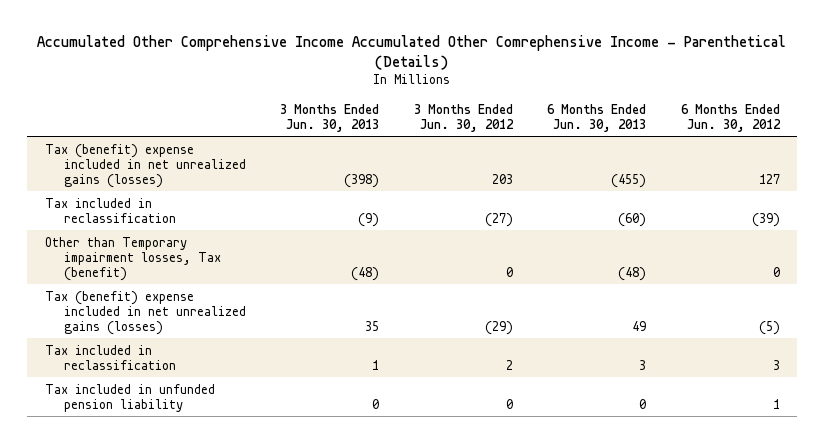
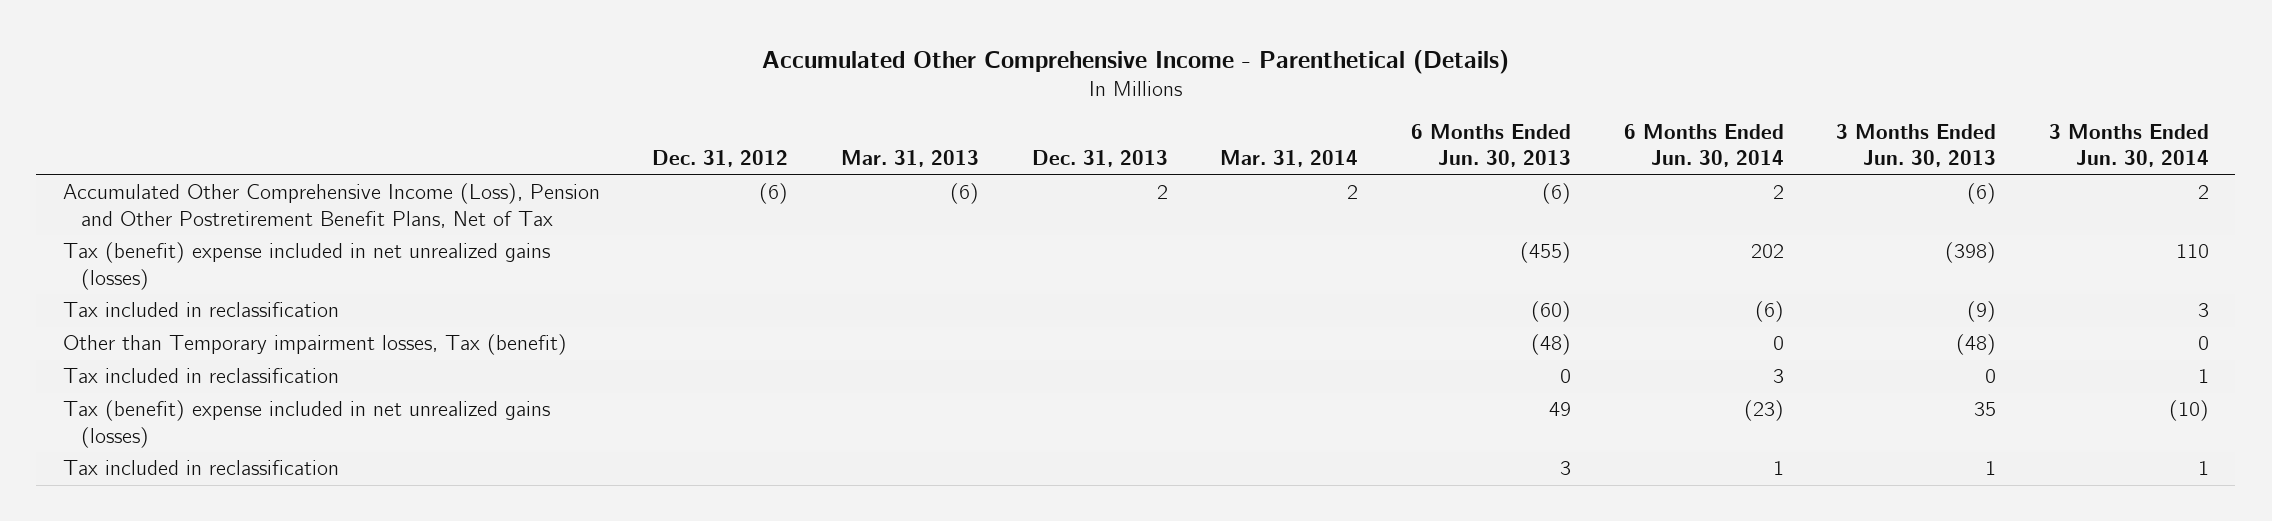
[37,35,787,70] Accumulated Other Comprehensive Income Accumulated Other Comrephensive Income - Parenthetical (Details) -> [761,50,1509,75] Accumulated Other Comprehensive Income - Parenthetical (Details)
[413,103,514,132] 3 Months Ended Jun. 30, 2012 -> none
[680,103,781,132] 6 Months Ended Jun. 30, 2012 -> none
none -> [652,150,789,168] Dec. 31, 2012
none -> [841,150,980,168] Mar. 31, 2013
none -> [1031,150,1168,168] Dec. 31, 2013
none -> [1220,150,1359,168] Mar. 31, 2014
none -> [1623,124,1784,168] 6 Months Ended Jun. 30, 2014
none -> [2048,124,2209,168] 3 Months Ended Jun. 30, 2014
none -> [62,183,600,228] Accumulated Other Comprehensive Income (Loss), Pension and Other Postretirement Benefit Plans, Net of Tax
none -> [62,368,339,384] Tax included in reclassification
[44,383,215,412] Tax included in unfunded pension liability -> none

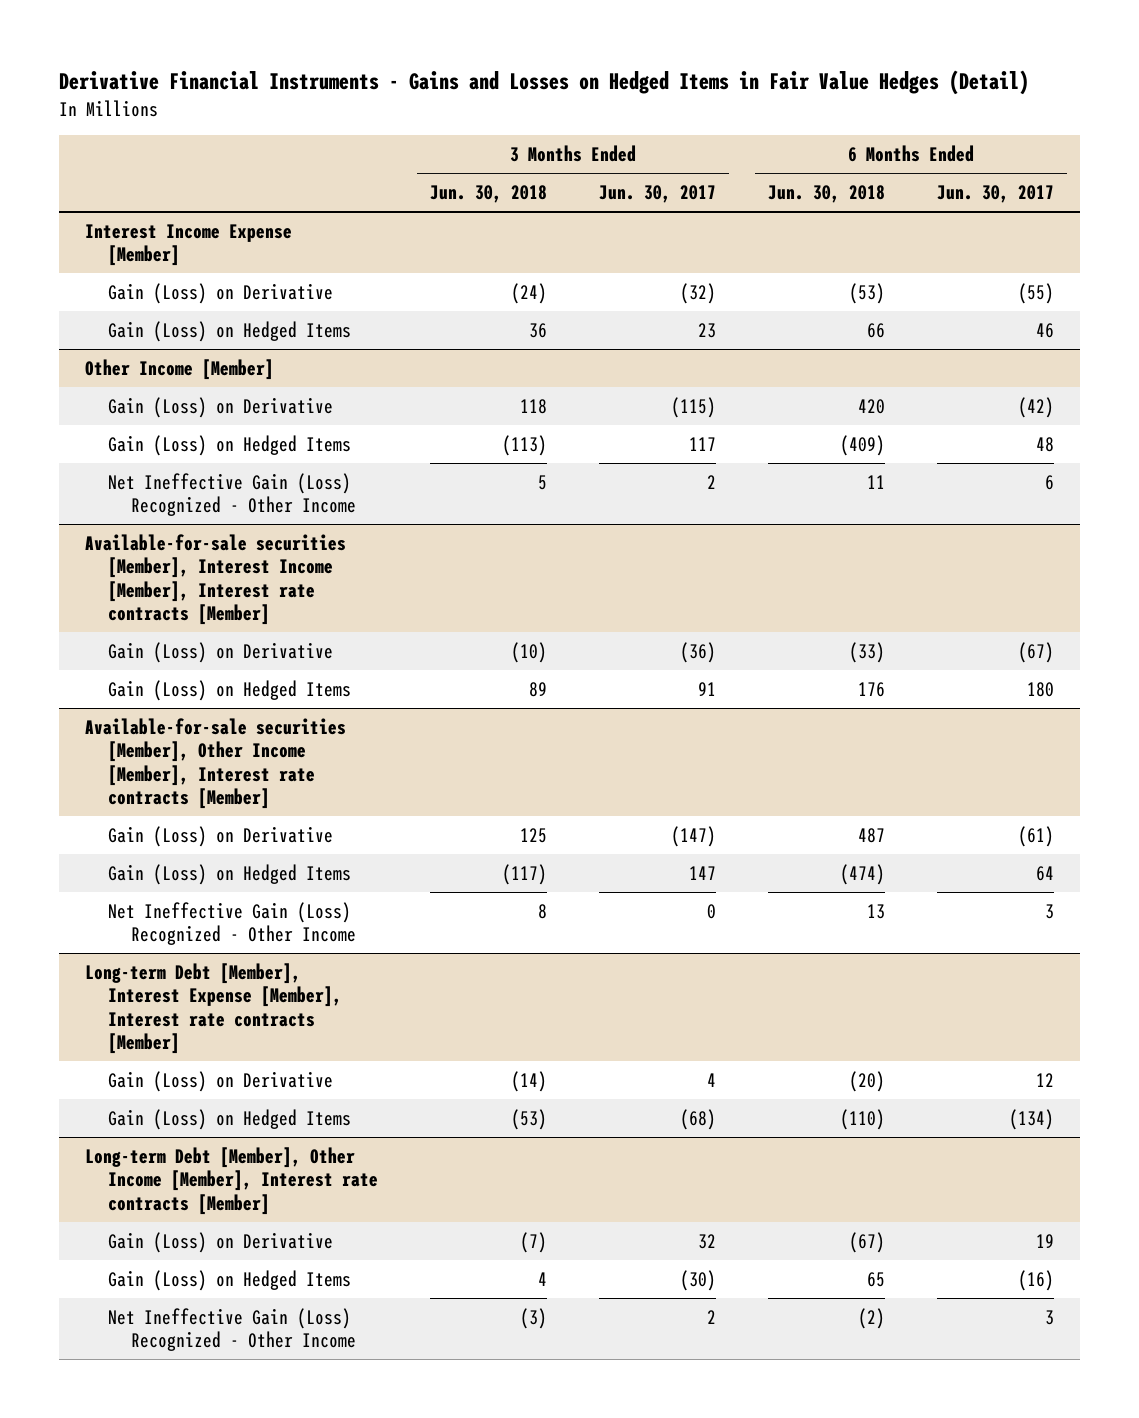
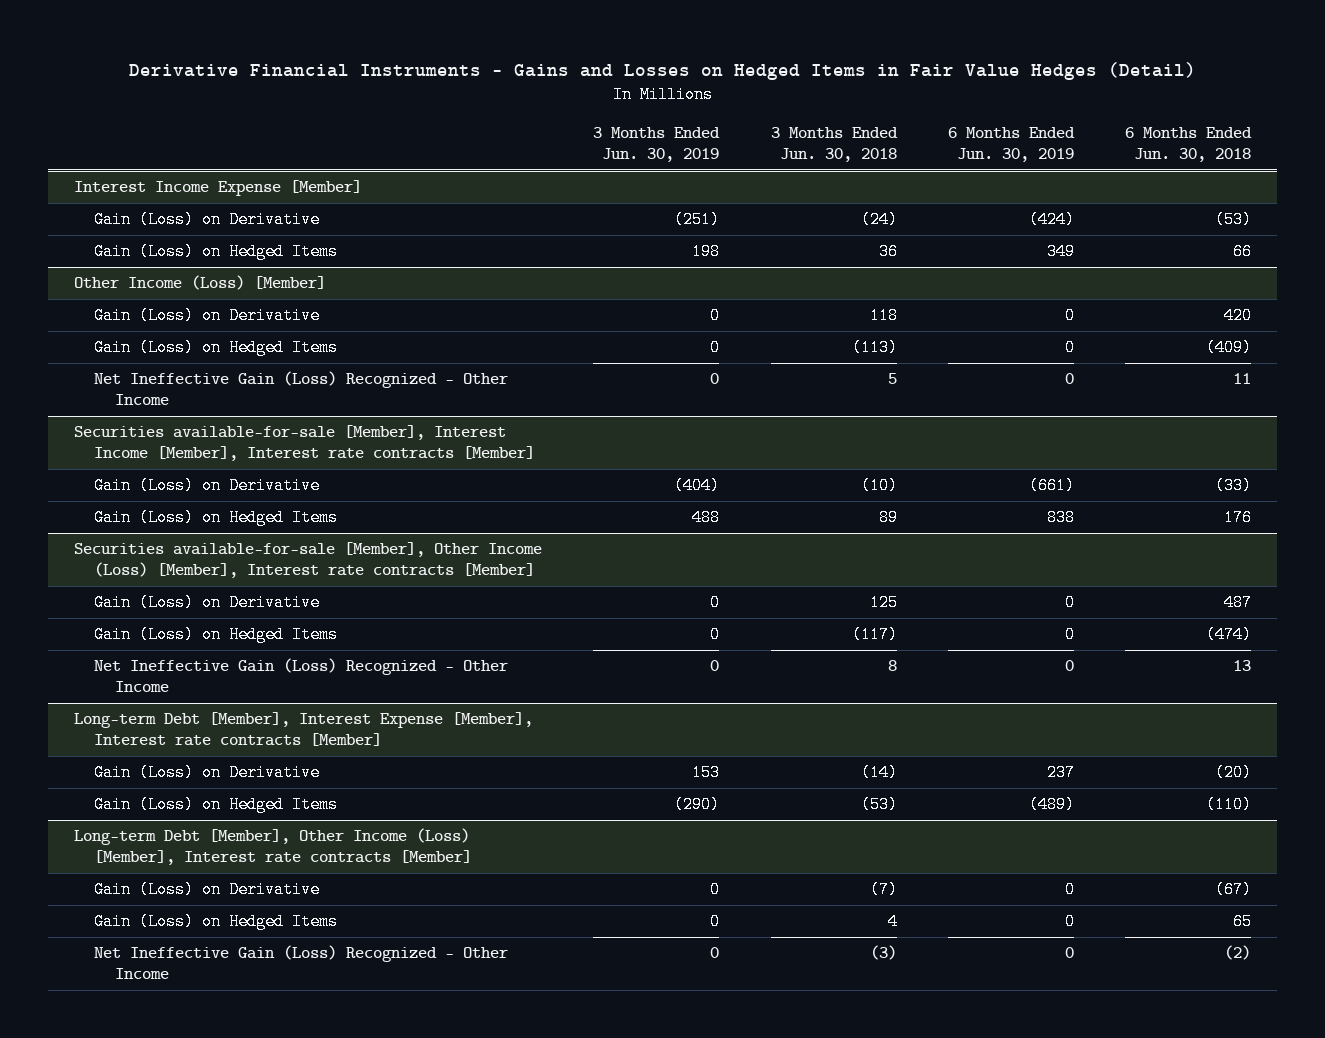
[598,185,716,204] Jun. 30, 2017 -> none
[936,185,1054,204] Jun. 30, 2017 -> none
none -> [593,126,721,162] 3 Months Ended Jun. 30, 2019
none -> [947,126,1075,162] 6 Months Ended Jun. 30, 2019
[84,358,274,380] Other Income [Member] -> [74,275,327,291] Other Income (Loss) [Member]
[84,533,346,626] Available-for-sale securities [Member], Interest Income [Member], Interest rate contracts [Member] -> [74,425,536,462] Securities available-for-sale [Member], Interest Income [Member], Interest rate contracts [Member]
[84,717,346,810] Available-for-sale securities [Member], Other Income [Member], Interest rate contracts [Member] -> [74,542,543,579] Securities available-for-sale [Member], Other Income (Loss) [Member], Interest rate contracts [Member]
[84,1146,379,1215] Long-term Debt [Member], Other Income [Member], Interest rate contracts [Member] -> [74,828,473,866] Long-term Debt [Member], Other Income (Loss) [Member], Interest rate contracts [Member]

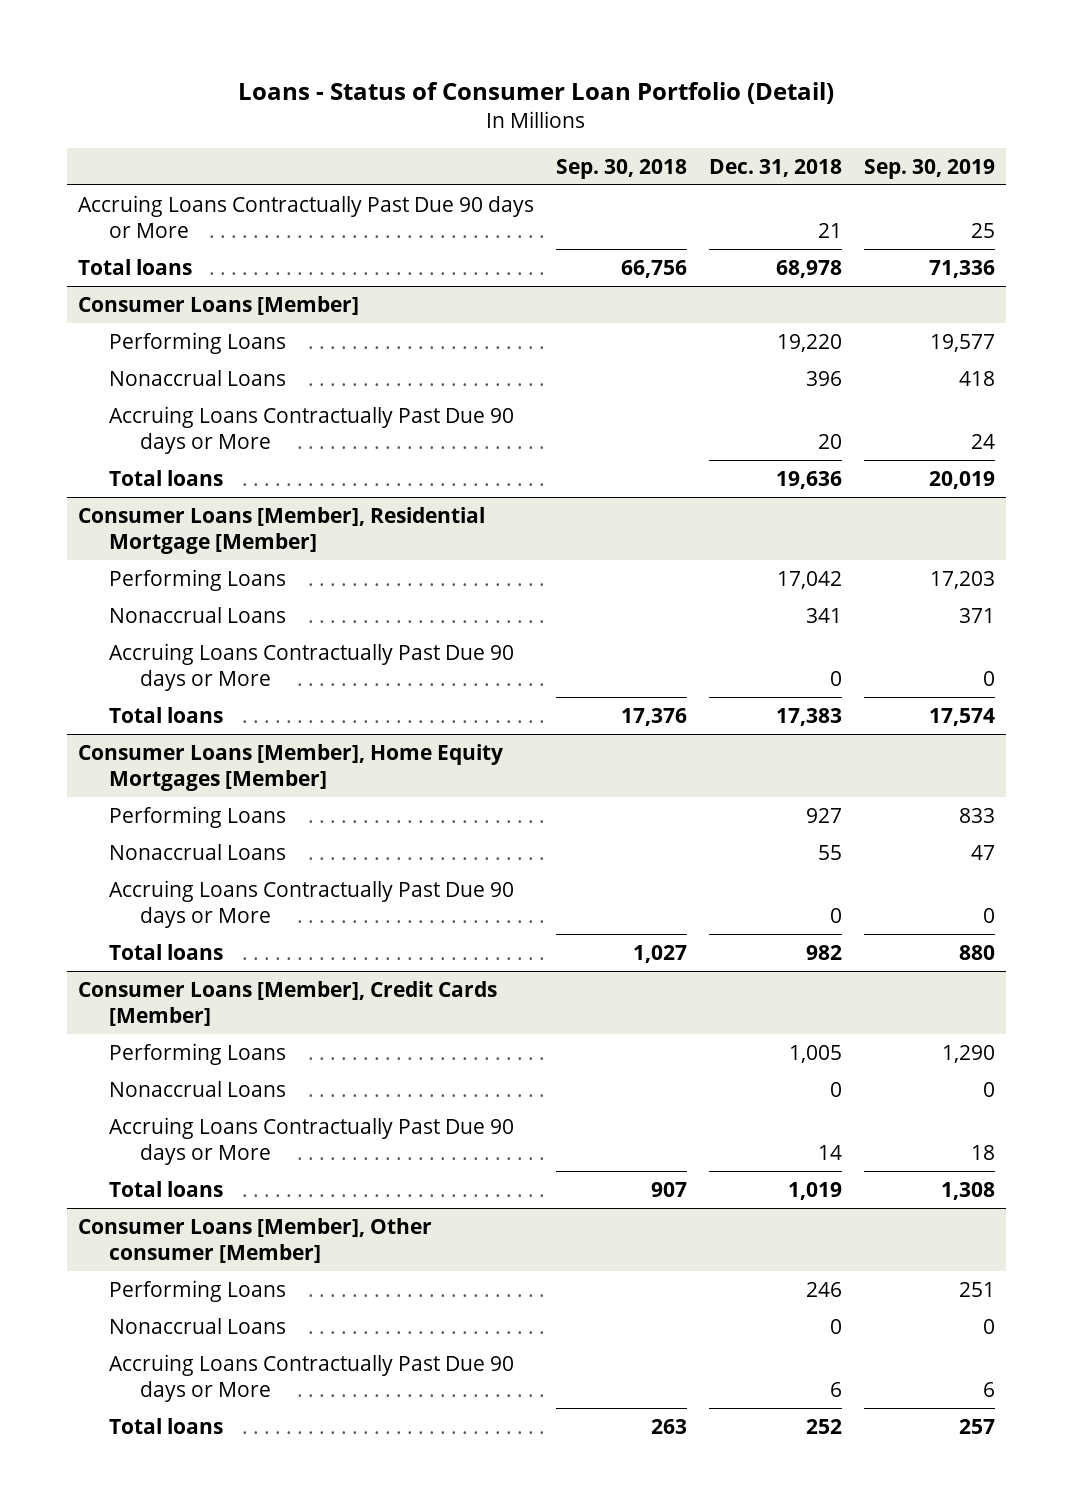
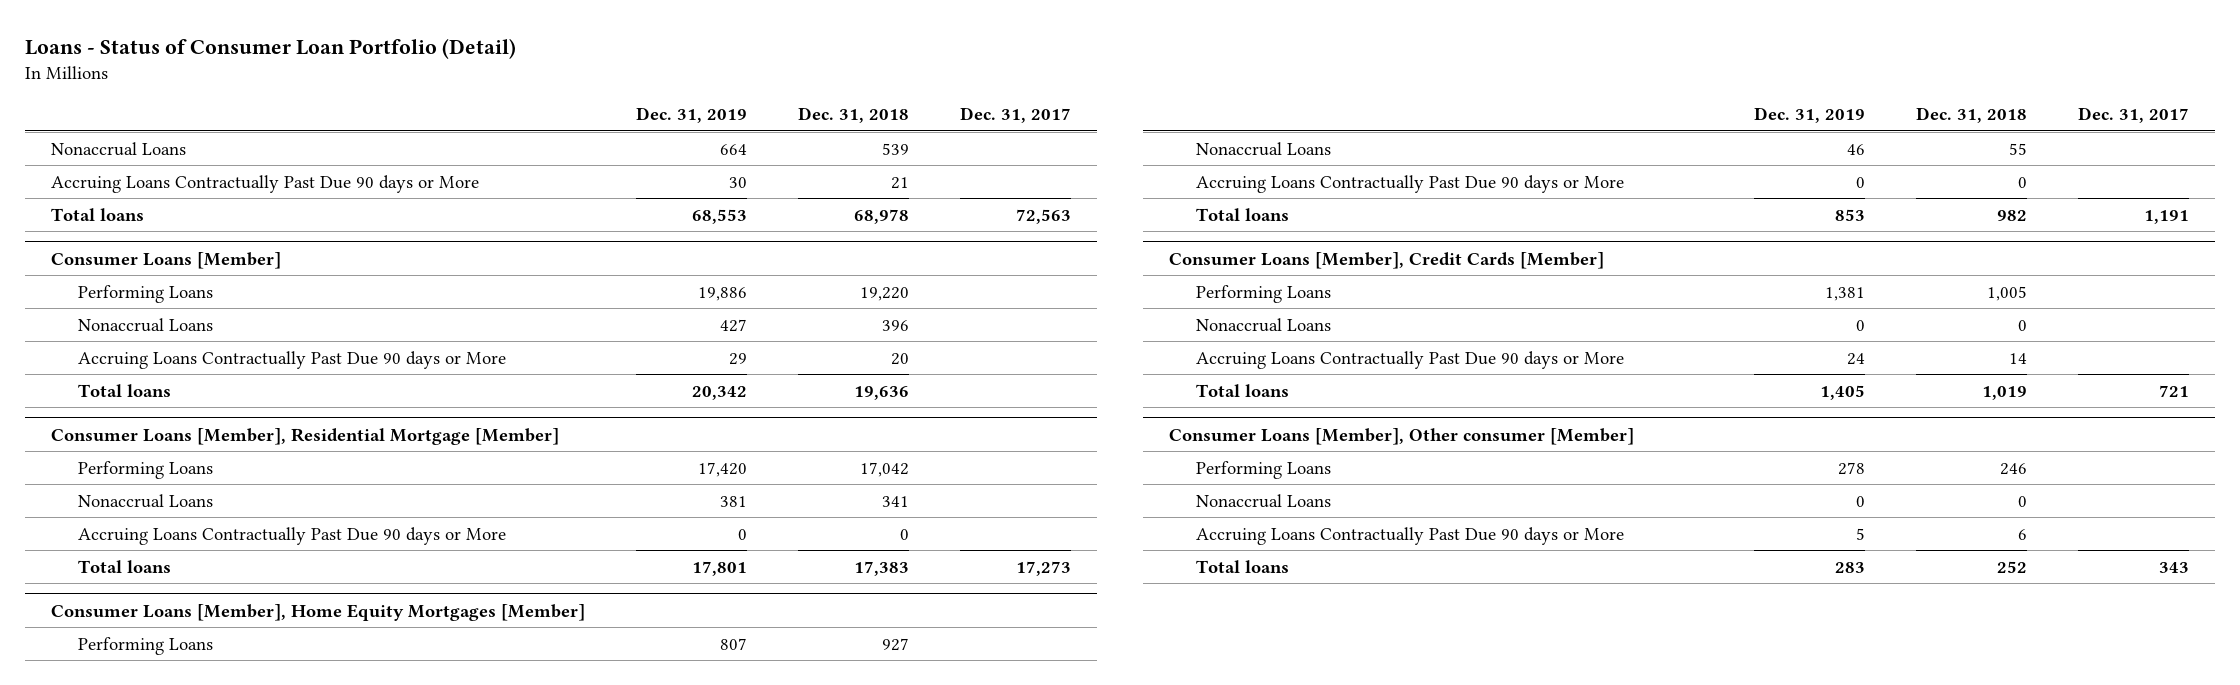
[556,158,688,179] Sep. 30, 2018 -> none
[863,158,995,179] Sep. 30, 2019 -> none
none -> [635,107,747,124] Dec. 31, 2019
none -> [960,107,1072,124] Dec. 31, 2017
none -> [50,141,186,156] Nonaccrual Loans

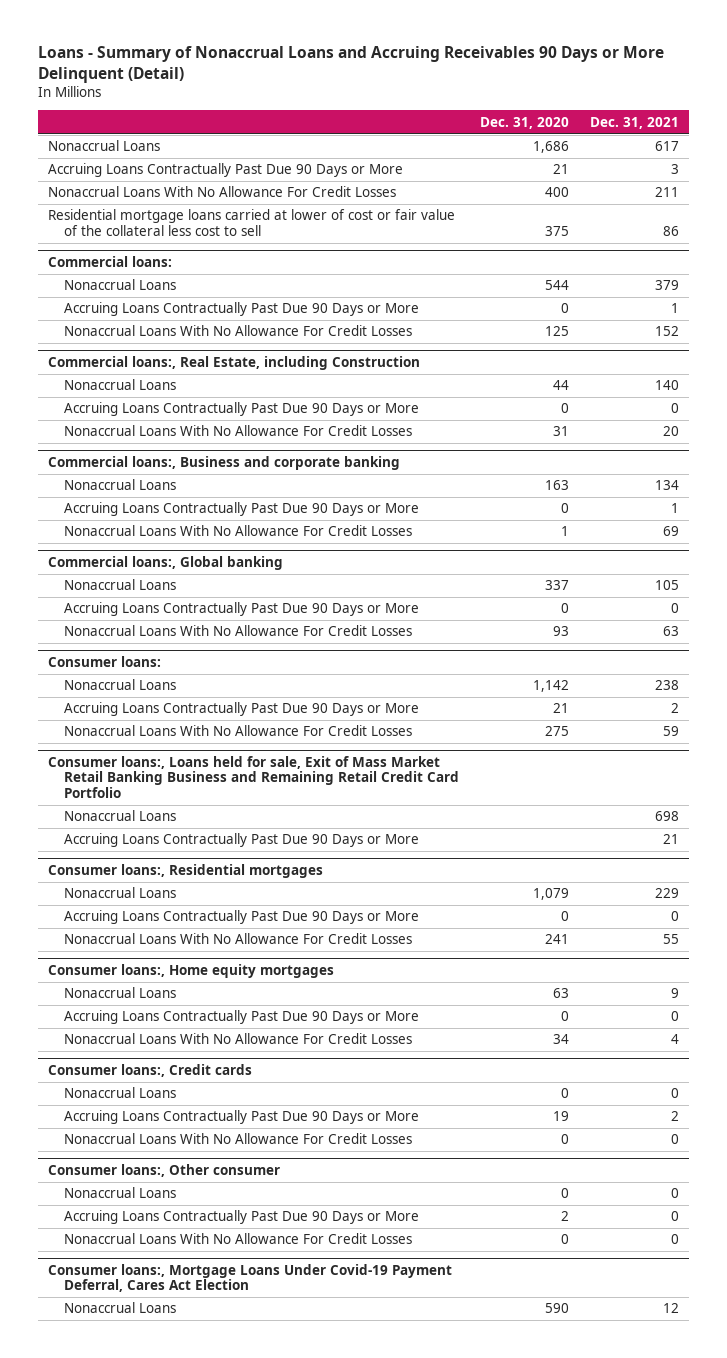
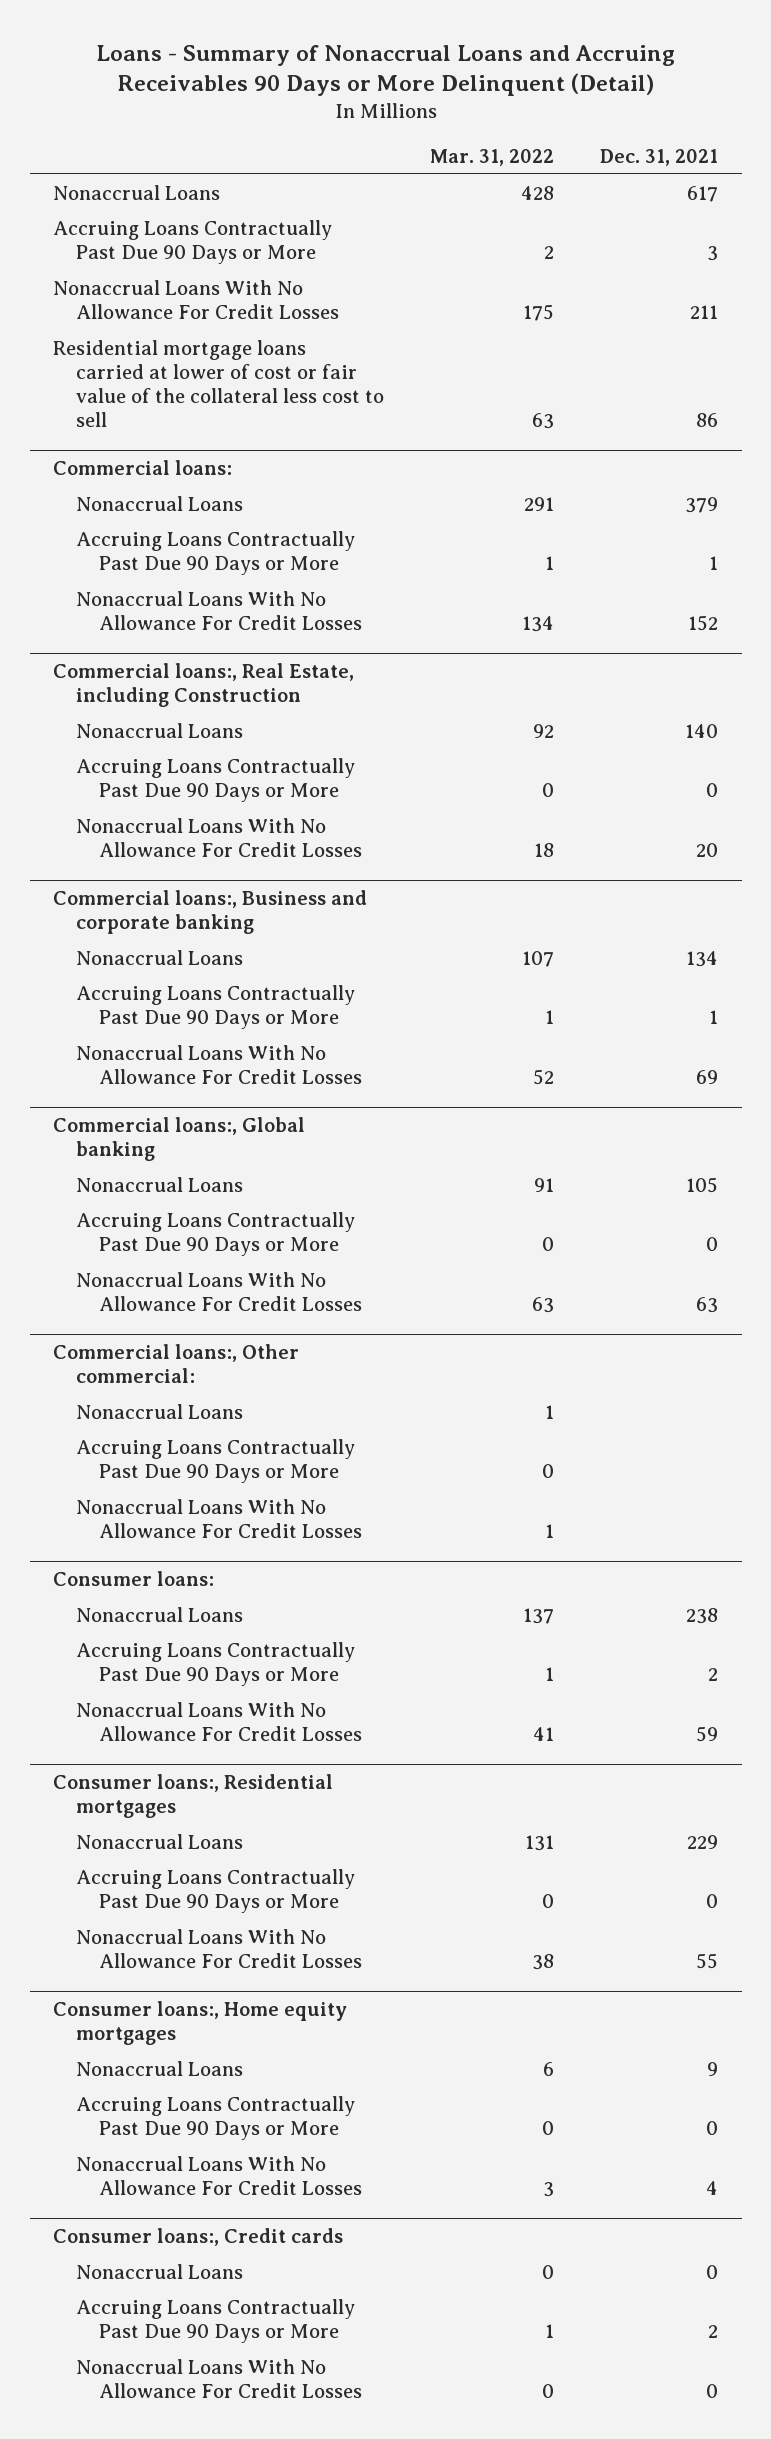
[480,116,570,129] Dec. 31, 2020 -> none
none -> [430,148,555,166] Mar. 31, 2022
none -> [52,1343,299,1383] Commercial loans:, Other commercial:
none -> [75,1403,243,1419] Nonaccrual Loans
none -> [75,1438,355,1483] Accruing Loans Contractually Past Due 90 Days or More
none -> [75,1498,362,1538] Nonaccrual Loans With No Allowance For Credit Losses
[48,756,460,798] Consumer loans:, Loans held for sale, Exit of Mass Market Retail Banking Business and Remaining Retail Credit Card Portfolio -> none
[64,810,177,822] Nonaccrual Loans -> none
[64,833,420,848] Accruing Loans Contractually Past Due 90 Days or More -> none
[48,1164,281,1178] Consumer loans:, Other consumer -> none
[64,1187,177,1199] Nonaccrual Loans -> none
[64,1210,420,1225] Accruing Loans Contractually Past Due 90 Days or More -> none
[64,1233,413,1245] Nonaccrual Loans With No Allowance For Credit Losses -> none
[48,1264,453,1293] Consumer loans:, Mortgage Loans Under Covid-19 Payment Deferral, Cares Act Election -> none
[64,1302,177,1314] Nonaccrual Loans -> none

